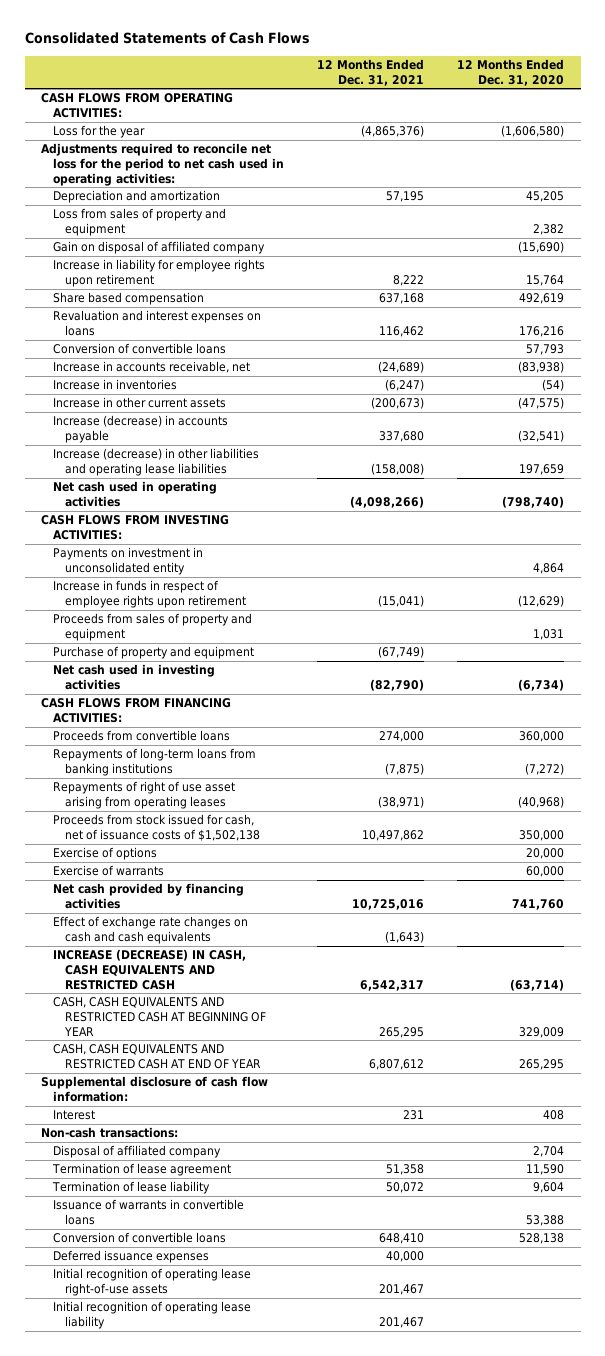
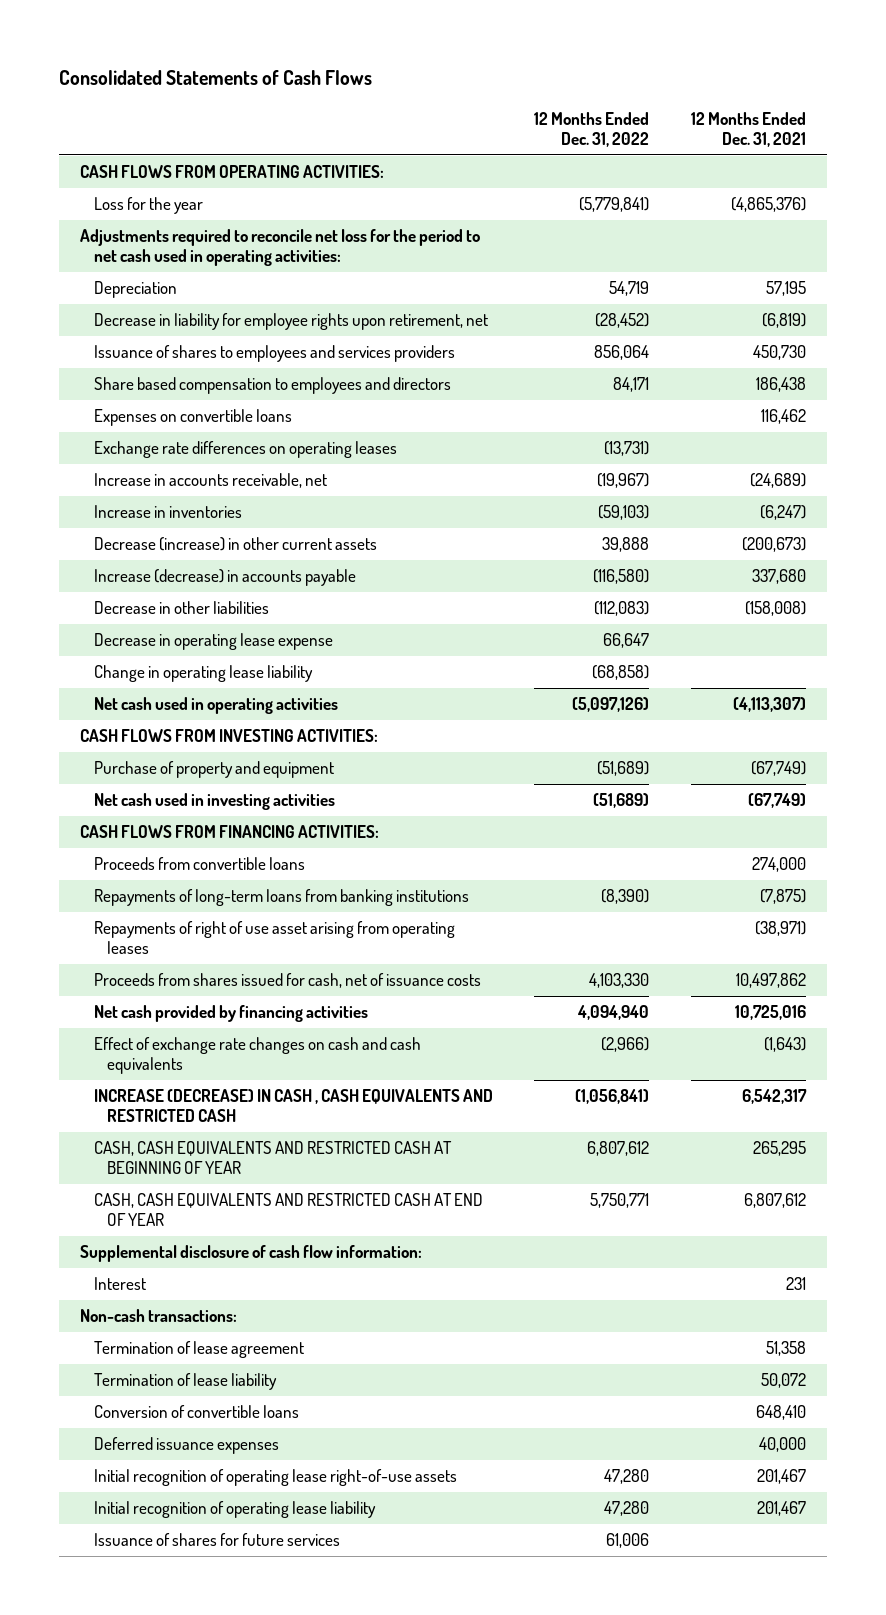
[457,58,565,86] 12 Months Ended Dec. 31, 2020 -> none
none -> [534,111,650,147] 12 Months Ended Dec. 31, 2022
[53,208,227,237] Loss from sales of property and equipment -> none
[53,241,266,255] Gain on disposal of affiliated company -> none
[53,343,227,355] Conversion of convertible loans -> none
[53,190,221,204] Depreciation and amortization -> [93,281,177,299] Depreciation
[53,259,266,288] Increase in liability for employee rights upon retirement -> [93,313,488,331] Decrease in liability for employee rights upon retirement, net
[393,275,425,287] 8,222 -> [762,313,807,329] (6,819)
none -> [93,345,455,363] Issuance of shares to employees and services providers
[53,292,205,306] Share based compensation -> [93,377,451,395] Share based compensation to employees and directors
[379,293,425,305] 637,168 -> [756,377,807,393] 186,438
[53,310,262,337] Revaluation and interest expenses on loans -> [93,409,292,427] Expenses on convertible loans
none -> [93,441,397,459] Exchange rate differences on operating leases
[53,397,227,409] Increase in other current assets -> [93,537,377,552] Decrease (increase) in other current assets
[53,448,260,477] Increase (decrease) in other liabilities and operating lease liabilities -> [93,601,269,615] Decrease in other liabilities
none -> [93,633,333,651] Decrease in operating lease expense
none -> [93,665,313,683] Change in operating lease liability
[350,496,425,509] (4,098,266) -> [733,697,807,713] (4,113,307)
[53,547,204,576] Payments on investment in unconsolidated entity -> none
[53,580,247,609] Increase in funds in respect of employee rights upon retirement -> none
[53,613,253,642] Proceeds from sales of property and equipment -> none
[370,679,425,692] (82,790) -> [748,793,807,809] (67,749)
[53,847,158,861] Exercise of options -> none
[53,865,165,877] Exercise of warrants -> none
[53,814,261,842] Proceeds from stock issued for cash, net of issuance costs of $1,502,138 -> [93,973,481,989] Proceeds from shares issued for cash, net of issuance costs
[53,949,247,990] INCREASE (DECREASE) IN CASH, CASH EQUIVALENTS AND RESTRICTED CASH -> [93,1089,493,1123] INCREASE (DECREASE) IN CASH , CASH EQUIVALENTS AND RESTRICTED CASH
[53,1145,222,1159] Disposal of affiliated company -> none
[53,1199,245,1226] Issuance of warrants in convertible loans -> none
none -> [93,1533,340,1547] Issuance of shares for future services

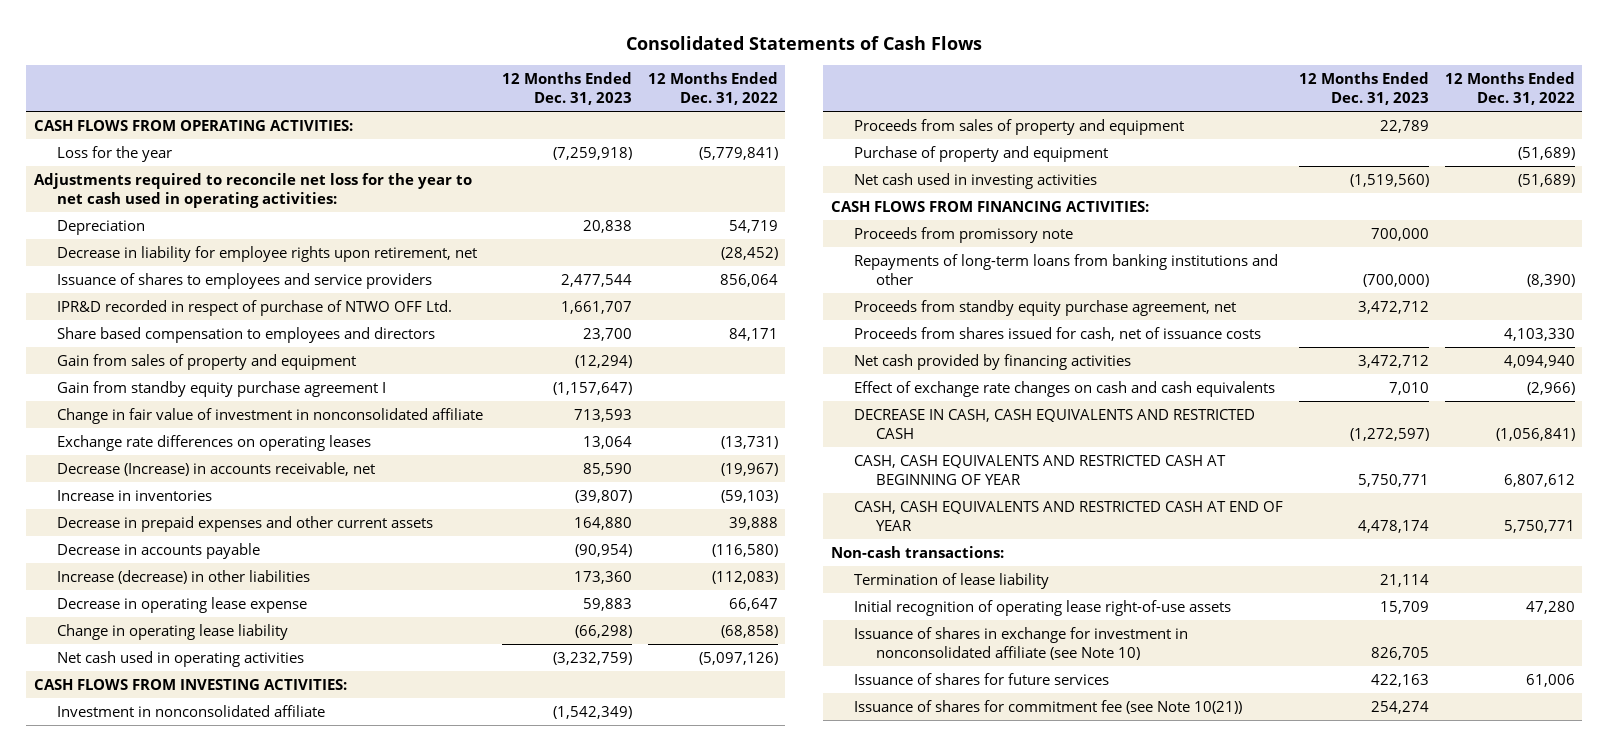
[691,111,807,147] 12 Months Ended Dec. 31, 2021 -> none
none -> [501,71,632,106] 12 Months Ended Dec. 31, 2023
[79,229,480,267] Adjustments required to reconcile net loss for the period to net cash used in operating activities: -> [34,172,473,209] Adjustments required to reconcile net loss for the year to net cash used in operating activities:
[93,345,455,363] Issuance of shares to employees and services providers -> [56,272,432,289] Issuance of shares to employees and service providers
none -> [56,299,452,316] IPR&D recorded in respect of purchase of NTWO OFF Ltd.
[93,409,292,427] Expenses on convertible loans -> none
none -> [56,353,356,370] Gain from sales of property and equipment
none -> [56,380,386,397] Gain from standby equity purchase agreement I
none -> [56,407,483,424] Change in fair value of investment in nonconsolidated affiliate
[93,473,327,489] Increase in accounts receivable, net -> [56,461,375,476] Decrease (Increase) in accounts receivable, net
[93,537,377,552] Decrease (increase) in other current assets -> [56,515,433,532] Decrease in prepaid expenses and other current assets
[93,569,356,587] Increase (decrease) in accounts payable -> [56,542,260,559] Decrease in accounts payable
[93,601,269,615] Decrease in other liabilities -> [56,569,310,584] Increase (decrease) in other liabilities
none -> [56,704,325,717] Investment in nonconsolidated affiliate
none -> [853,118,1184,135] Proceeds from sales of property and equipment
[93,857,305,871] Proceeds from convertible loans -> none
[93,921,455,955] Repayments of right of use asset arising from operating leases -> none
none -> [853,226,1073,243] Proceeds from promissory note
[93,889,469,907] Repayments of long-term loans from banking institutions -> [853,253,1278,286] Repayments of long-term loans from banking institutions and other
none -> [853,299,1236,316] Proceeds from standby equity purchase agreement, net
[93,1089,493,1123] INCREASE (DECREASE) IN CASH , CASH EQUIVALENTS AND RESTRICTED CASH -> [853,408,1255,440] DECREASE IN CASH, CASH EQUIVALENTS AND RESTRICTED CASH
[79,1245,422,1263] Supplemental disclosure of cash flow information: -> none
[93,1277,146,1291] Interest -> none
[93,1341,304,1359] Termination of lease agreement -> none
[93,1405,299,1419] Conversion of convertible loans -> none
[93,1437,279,1455] Deferred issuance expenses -> none
[93,1501,376,1519] Initial recognition of operating lease liability -> none
none -> [853,626,1188,661] Issuance of shares in exchange for investment in nonconsolidated affiliate (see Note 10)
none -> [853,699,1242,714] Issuance of shares for commitment fee (see Note 10(21))

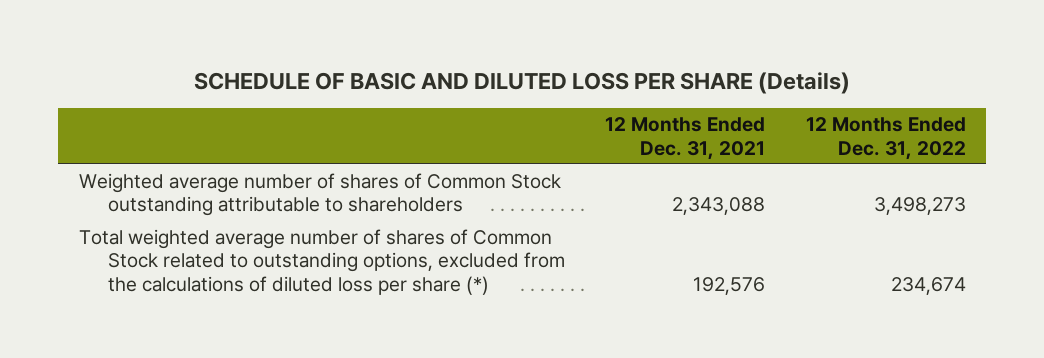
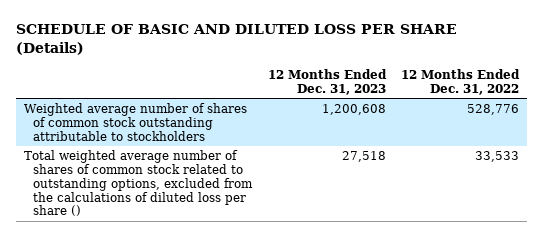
[605,117,766,160] 12 Months Ended Dec. 31, 2021 -> none
none -> [267,68,387,95] 12 Months Ended Dec. 31, 2023
[78,173,561,217] Weighted average number of shares of Common Stock outstanding attributable to shareholders -> [23,103,247,141] Weighted average number of shares of common stock outstanding attributable to stockholders
[873,197,966,216] 3,498,273 -> [467,104,520,116] 528,776
[78,229,565,295] Total weighted average number of shares of Common Stock related to outstanding options, excluded from the calculations of diluted loss per share (*) -> [23,150,253,217] Total weighted average number of shares of common stock related to outstanding options, excluded from the calculations of diluted loss per share ()
[890,276,966,295] 234,674 -> [475,151,520,163] 33,533

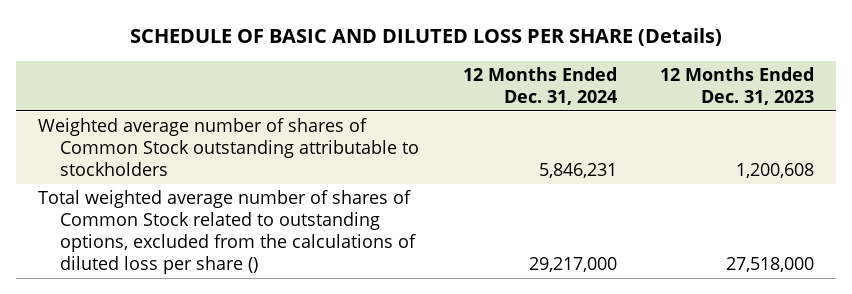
[401,68,521,95] 12 Months Ended Dec. 31, 2022 -> none
none -> [462,67,617,105] 12 Months Ended Dec. 31, 2024
[23,103,247,141] Weighted average number of shares of common stock outstanding attributable to stockholders -> [38,118,420,177] Weighted average number of shares of Common Stock outstanding attributable to stockholders
[23,150,253,217] Total weighted average number of shares of common stock related to outstanding options, excluded from the calculations of diluted loss per share () -> [38,190,417,274] Total weighted average number of shares of Common Stock related to outstanding options, excluded from the calculations of diluted loss per share ()
[341,151,386,163] 27,518 -> [726,256,815,272] 27,518,000

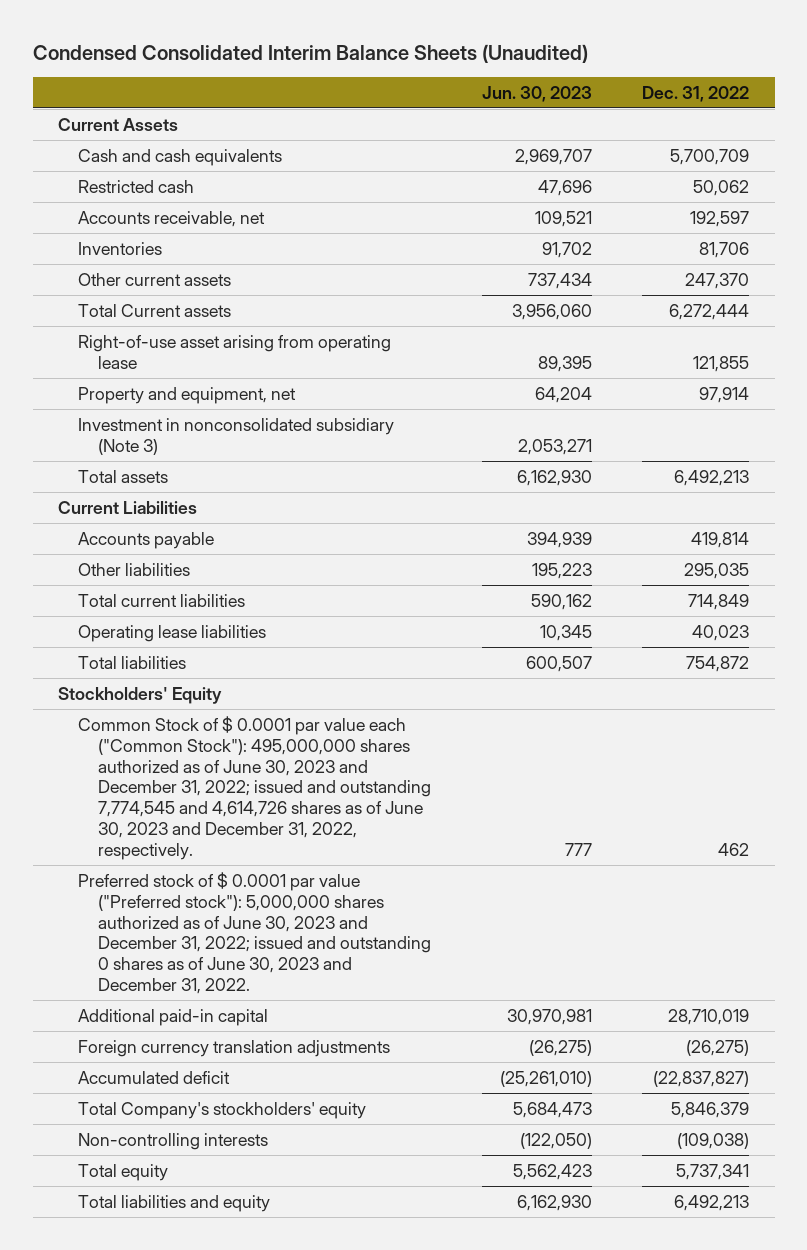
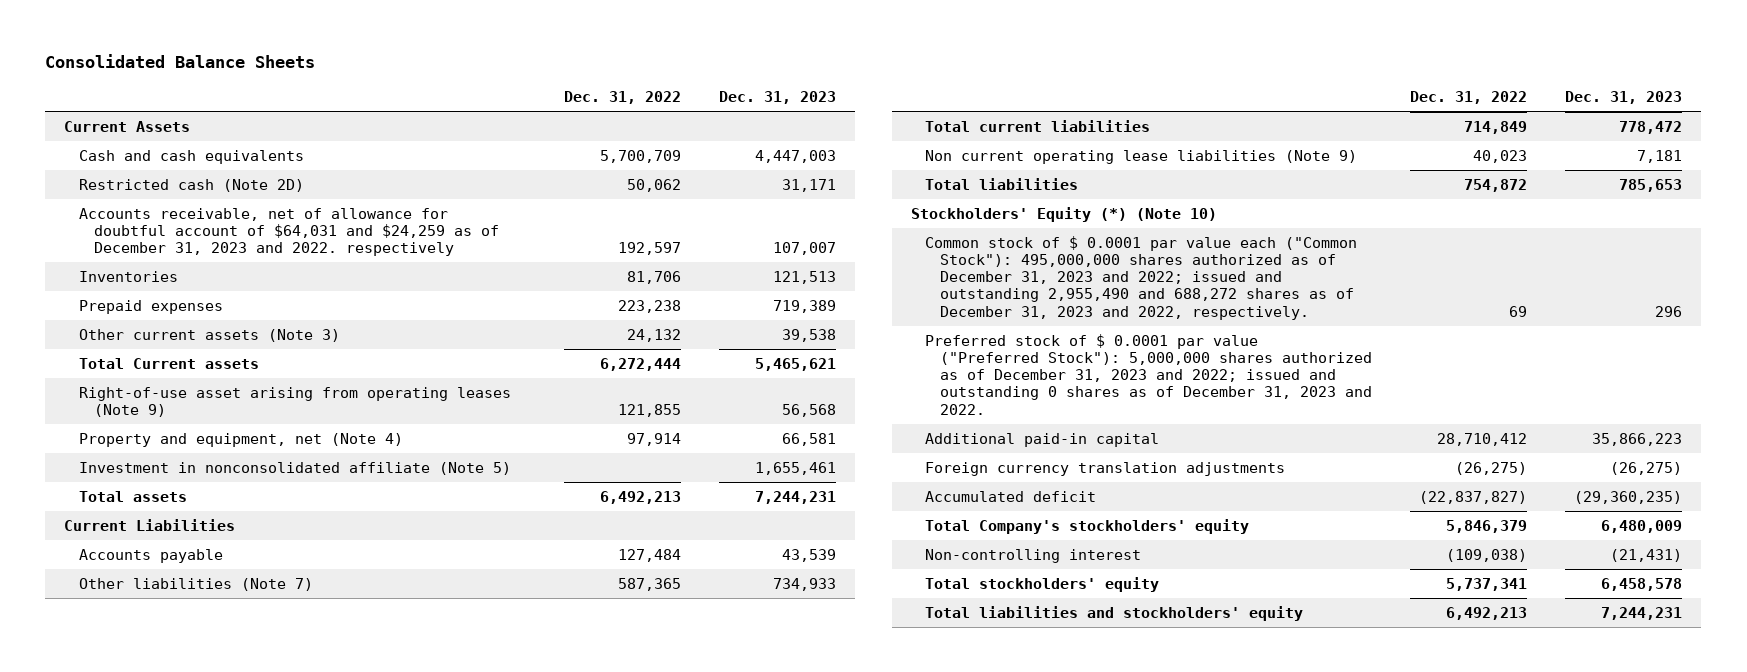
[32,43,588,63] Condensed Consolidated Interim Balance Sheets (Unaudited) -> [45,53,316,68] Consolidated Balance Sheets
[481,85,592,102] Jun. 30, 2023 -> none
none -> [718,91,836,105] Dec. 31, 2023
[78,179,195,193] Restricted cash -> [78,178,304,192] Restricted cash (Note 2D)
[78,210,266,227] Accounts receivable, net -> [78,207,499,257] Accounts receivable, net of allowance for doubtful account of $64,031 and $24,259 as of December 31, 2023 and 2022. respectively
none -> [78,299,223,314] Prepaid expenses
[78,272,232,286] Other current assets -> [78,328,340,342] Other current assets (Note 3)
[685,272,750,289] 247,370 -> [626,328,681,342] 24,132
[78,334,392,369] Right-of-use asset arising from operating lease -> [78,386,511,417] Right-of-use asset arising from operating leases (Note 9)
[78,386,297,404] Property and equipment, net -> [78,432,403,447] Property and equipment, net (Note 4)
[78,417,395,455] Investment in nonconsolidated subsidiary (Note 3) -> [78,461,511,475] Investment in nonconsolidated affiliate (Note 5)
[691,531,750,548] 419,814 -> [617,548,681,562] 127,484
[78,562,191,576] Other liabilities -> [78,577,313,591] Other liabilities (Note 7)
[684,562,750,579] 295,035 -> [617,577,681,591] 587,365
[78,624,267,642] Operating lease liabilities -> [925,149,1358,164] Non current operating lease liabilities (Note 9)
[57,686,222,704] Stockholders' Equity -> [910,206,1217,222] Stockholders' Equity (*) (Note 10)
[78,715,432,861] Common Stock of $ 0.0001 par value each ("Common Stock"): 495,000,000 shares authorized as of June 30, 2023 and December 31, 2022; issued and outstanding 7,774,545 and 4,614,726 shares as of June 30, 2023 and December 31, 2022, respectively. -> [925,235,1358,320] Common stock of $ 0.0001 par value each ("Common Stock"): 495,000,000 shares authorized as of December 31, 2023 and 2022; issued and outstanding 2,955,490 and 688,272 shares as of December 31, 2023 and 2022, respectively.
[718,843,750,857] 462 -> [1509,305,1528,317] 69
[78,871,432,995] Preferred stock of $ 0.0001 par value ("Preferred stock"): 5,000,000 shares authorized as of June 30, 2023 and December 31, 2022; issued and outstanding 0 shares as of June 30, 2023 and December 31, 2022. -> [925,333,1372,415] Preferred stock of $ 0.0001 par value ("Preferred Stock"): 5,000,000 shares authorized as of December 31, 2023 and 2022; issued and outstanding 0 shares as of December 31, 2023 and 2022.
[668,1008,750,1025] 28,710,019 -> [1437,432,1528,446] 28,710,412
[78,1132,269,1150] Non-controlling interests -> [925,548,1142,563] Non-controlling interest
[78,1163,169,1181] Total equity -> [925,576,1160,592] Total stockholders' equity
[78,1194,271,1212] Total liabilities and equity -> [925,605,1304,621] Total liabilities and stockholders' equity

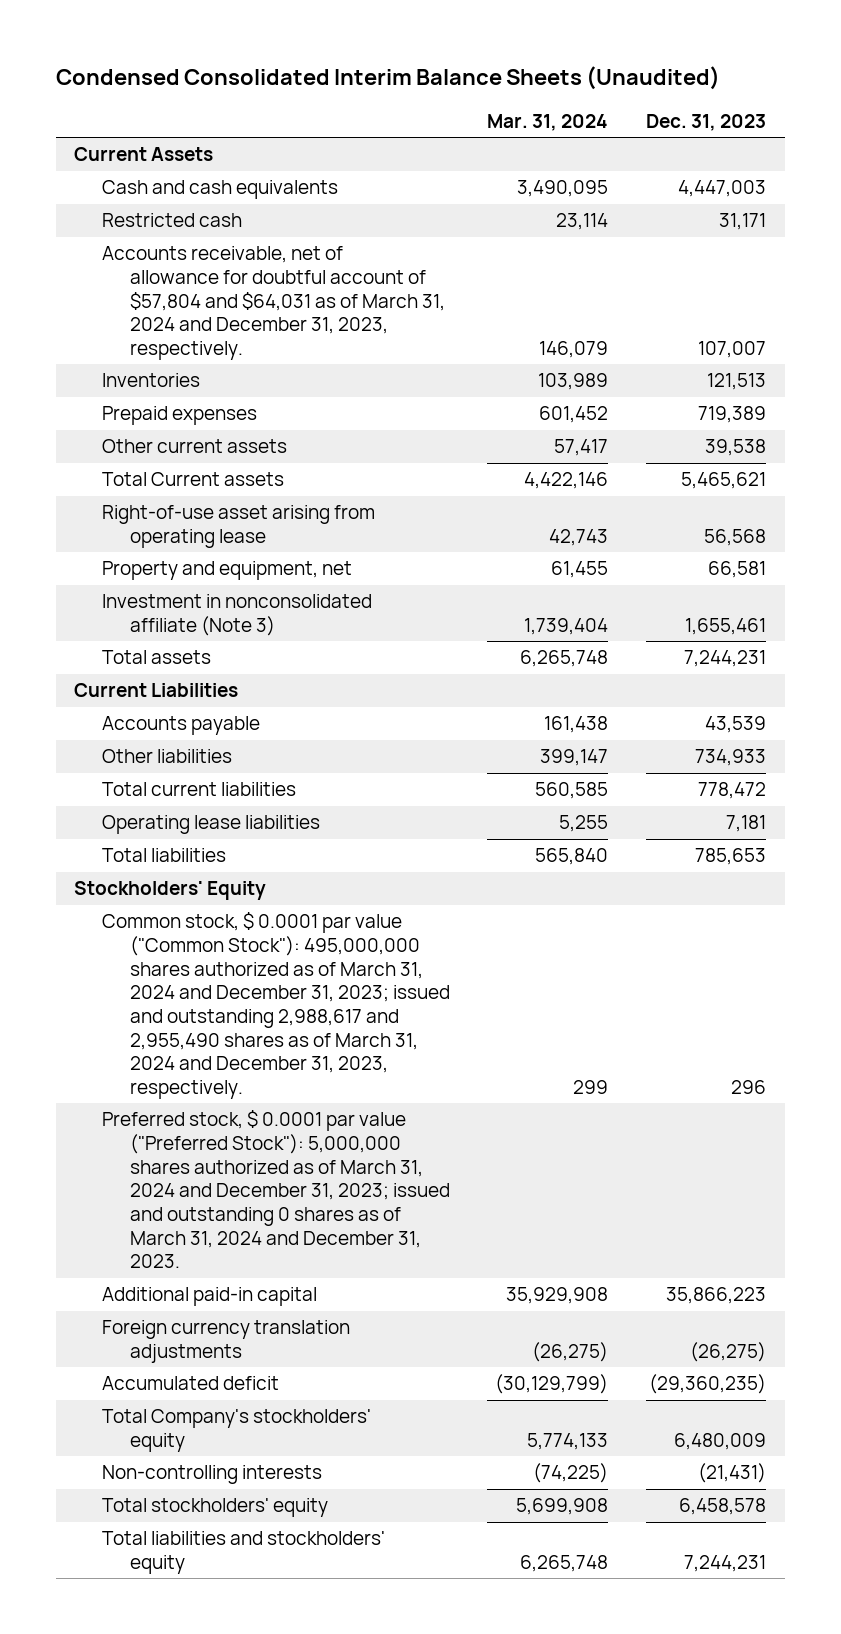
[45,53,316,68] Consolidated Balance Sheets -> [55,66,720,91] Condensed Consolidated Interim Balance Sheets (Unaudited)
[563,91,681,105] Dec. 31, 2022 -> none
none -> [487,113,609,131] Mar. 31, 2024
[78,178,304,192] Restricted cash (Note 2D) -> [102,213,243,228] Restricted cash
[78,207,499,257] Accounts receivable, net of allowance for doubtful account of $64,031 and $24,259 as of December 31, 2023 and 2022. respectively -> [102,246,445,360] Accounts receivable, net of allowance for doubtful account of $57,804 and $64,031 as of March 31, 2024 and December 31, 2023, respectively.
[78,328,340,342] Other current assets (Note 3) -> [102,439,288,454] Other current assets
[78,386,511,417] Right-of-use asset arising from operating leases (Note 9) -> [102,505,376,548] Right-of-use asset arising from operating lease
[78,432,403,447] Property and equipment, net (Note 4) -> [102,561,353,581] Property and equipment, net
[78,461,511,475] Investment in nonconsolidated affiliate (Note 5) -> [102,594,373,636] Investment in nonconsolidated affiliate (Note 3)
[78,577,313,591] Other liabilities (Note 7) -> [102,749,233,764] Other liabilities
[925,149,1358,164] Non current operating lease liabilities (Note 9) -> [102,815,321,835] Operating lease liabilities
[910,206,1217,222] Stockholders' Equity (*) (Note 10) -> [74,881,267,901] Stockholders' Equity
[925,235,1358,320] Common stock of $ 0.0001 par value each ("Common Stock"): 495,000,000 shares authorized as of December 31, 2023 and 2022; issued and outstanding 2,955,490 and 688,272 shares as of December 31, 2023 and 2022, respectively. -> [102,912,450,1099] Common stock, $ 0.0001 par value ("Common Stock"): 495,000,000 shares authorized as of March 31, 2024 and December 31, 2023; issued and outstanding 2,988,617 and 2,955,490 shares as of March 31, 2024 and December 31, 2023, respectively.
[925,333,1372,415] Preferred stock of $ 0.0001 par value ("Preferred Stock"): 5,000,000 shares authorized as of December 31, 2023 and 2022; issued and outstanding 0 shares as of December 31, 2023 and 2022. -> [102,1110,450,1269] Preferred stock, $ 0.0001 par value ("Preferred Stock"): 5,000,000 shares authorized as of March 31, 2024 and December 31, 2023; issued and outstanding 0 shares as of March 31, 2024 and December 31, 2023.
[925,548,1142,563] Non-controlling interest -> [102,1465,323,1485] Non-controlling interests

